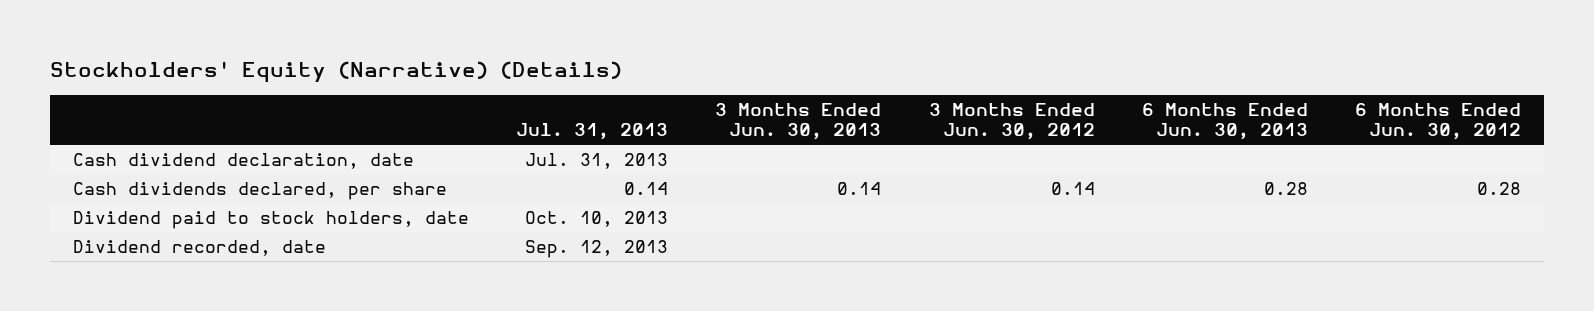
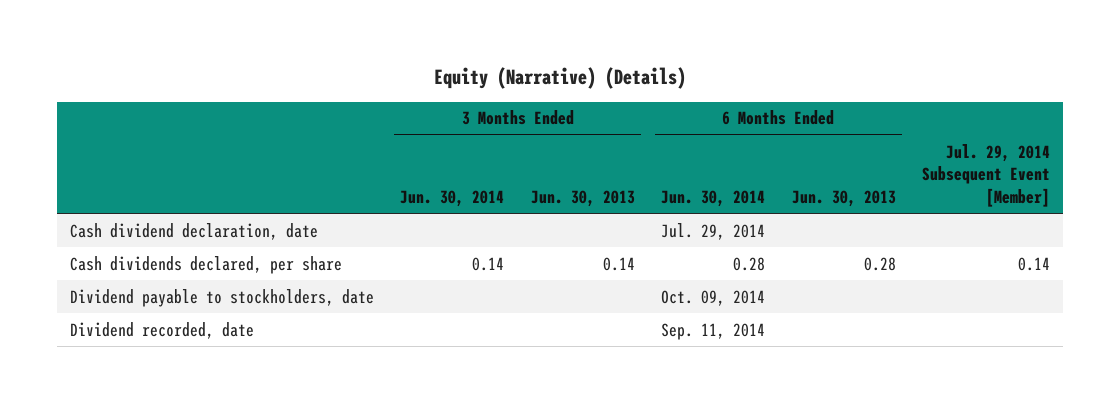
[49,60,622,83] Stockholders' Equity (Narrative) (Details) -> [433,67,686,90] Equity (Narrative) (Details)
[516,123,669,141] Jul. 31, 2013 -> none
[928,102,1095,141] 3 Months Ended Jun. 30, 2012 -> none
[1354,102,1521,141] 6 Months Ended Jun. 30, 2012 -> none
none -> [400,189,505,207] Jun. 30, 2014
none -> [661,189,766,207] Jun. 30, 2014
none -> [921,143,1050,207] Jul. 29, 2014 Subsequent Event [Member]
[73,211,470,230] Dividend paid to stock holders, date -> [69,288,374,307] Dividend payable to stockholders, date

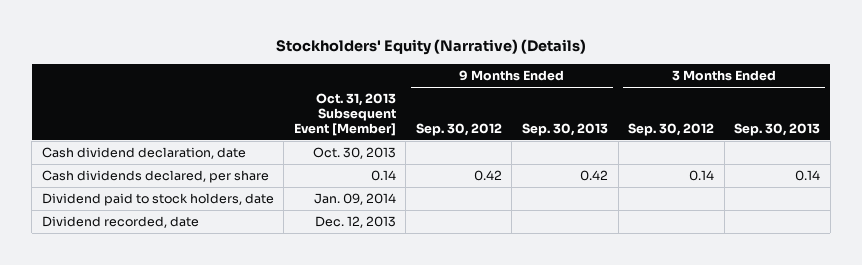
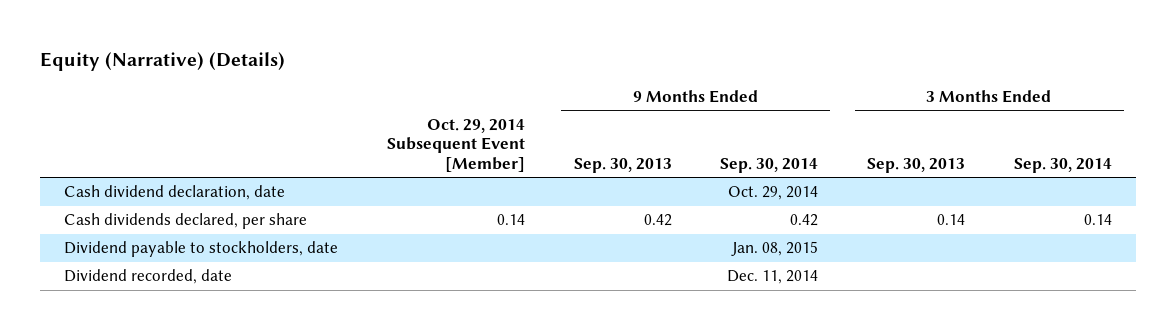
[275,39,586,56] Stockholders' Equity (Narrative) (Details) -> [39,51,285,71] Equity (Narrative) (Details)
[293,93,396,136] Oct. 31, 2013 Subsequent Event [Member] -> none
[415,122,502,136] Sep. 30, 2012 -> none
[628,122,715,136] Sep. 30, 2012 -> none
none -> [386,118,525,172] Oct. 29, 2014 Subsequent Event [Member]
none -> [720,157,819,173] Sep. 30, 2014
none -> [1013,157,1112,173] Sep. 30, 2014
[41,193,274,207] Dividend paid to stock holders, date -> [64,241,339,258] Dividend payable to stockholders, date

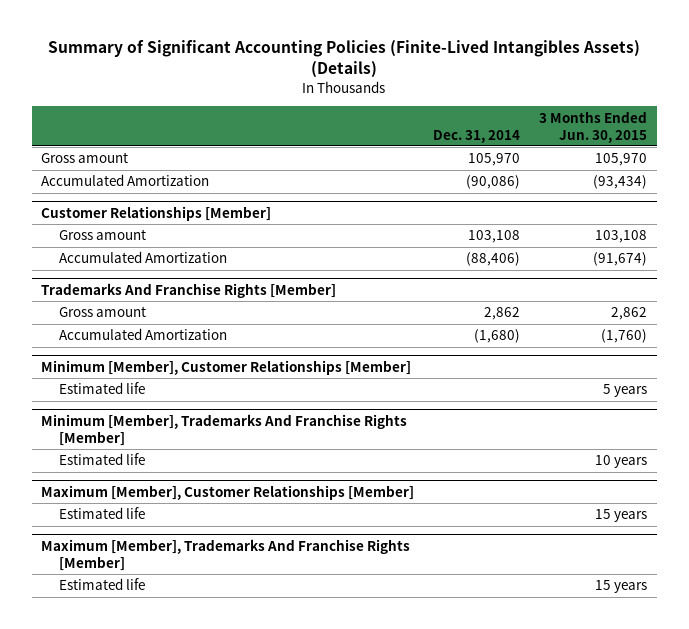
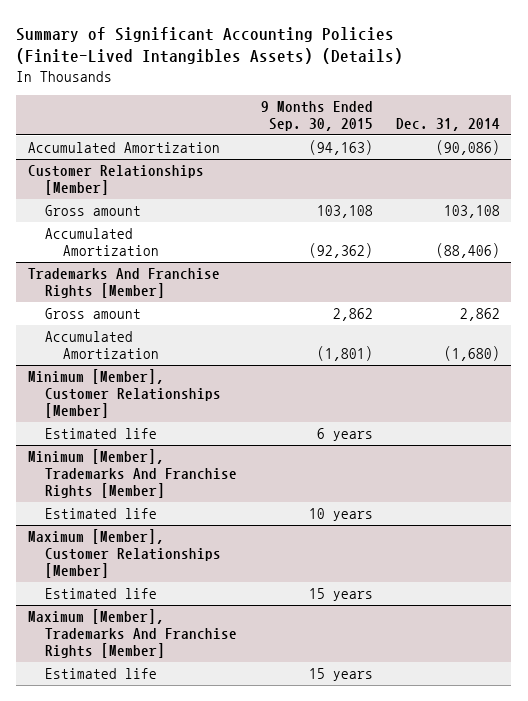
[539,110,648,143] 3 Months Ended Jun. 30, 2015 -> none
none -> [260,101,373,132] 9 Months Ended Sep. 30, 2015
[41,152,129,164] Gross amount -> none

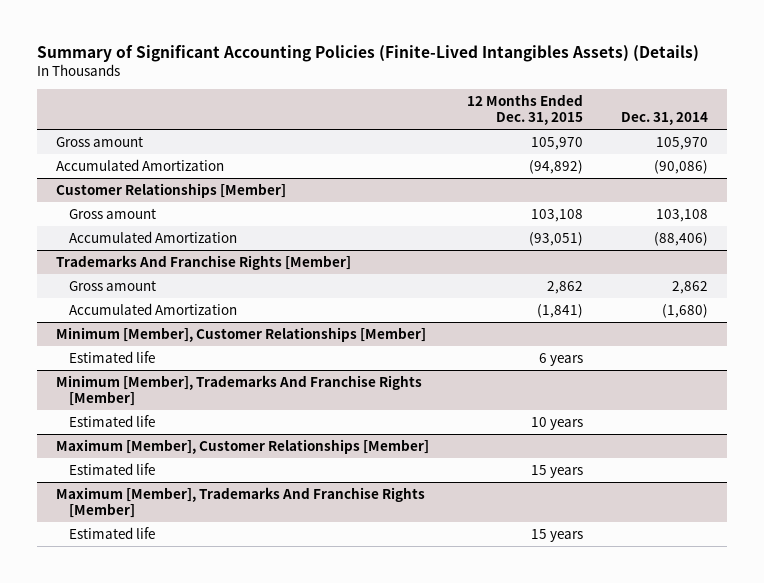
[260,101,373,132] 9 Months Ended Sep. 30, 2015 -> none
none -> [466,94,583,126] 12 Months Ended Dec. 31, 2015
none -> [55,135,143,147] Gross amount

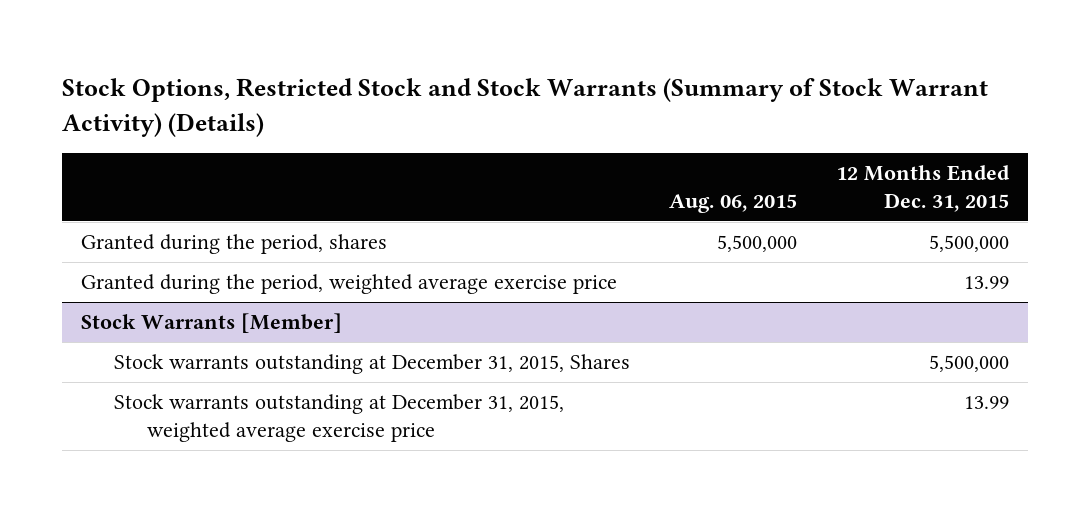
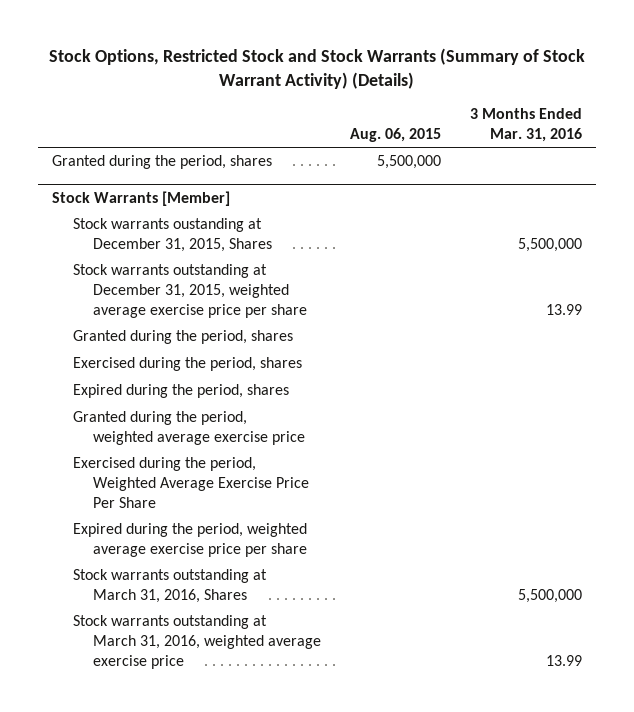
[835,165,1010,212] 12 Months Ended Dec. 31, 2015 -> none
none -> [469,108,582,143] 3 Months Ended Mar. 31, 2016
[81,274,618,295] Granted during the period, weighted average exercise price -> none
[114,354,631,375] Stock warrants outstanding at December 31, 2015, Shares -> [72,218,273,253] Stock warrants oustanding at December 31, 2015, Shares
[114,394,565,442] Stock warrants outstanding at December 31, 2015, weighted average exercise price -> [72,264,308,318] Stock warrants outstanding at December 31, 2015, weighted average exercise price per share
none -> [72,330,293,345] Granted during the period, shares
none -> [72,357,302,372] Exercised during the period, shares
none -> [72,384,289,399] Expired during the period, shares
none -> [72,411,306,446] Granted during the period, weighted average exercise price
none -> [72,457,310,508] Exercised during the period, Weighted Average Exercise Price Per Share
none -> [72,523,308,558] Expired during the period, weighted average exercise price per share
none -> [72,569,267,604] Stock warrants outstanding at March 31, 2016, Shares
none -> [72,615,322,669] Stock warrants outstanding at March 31, 2016, weighted average exercise price

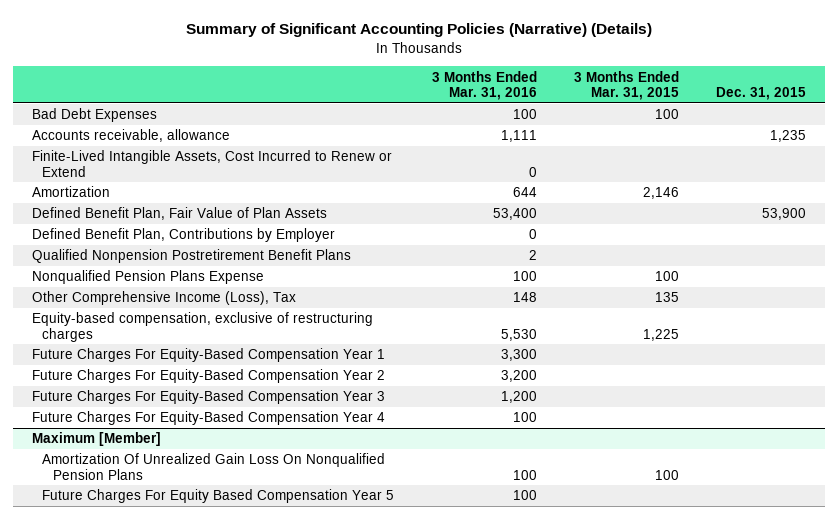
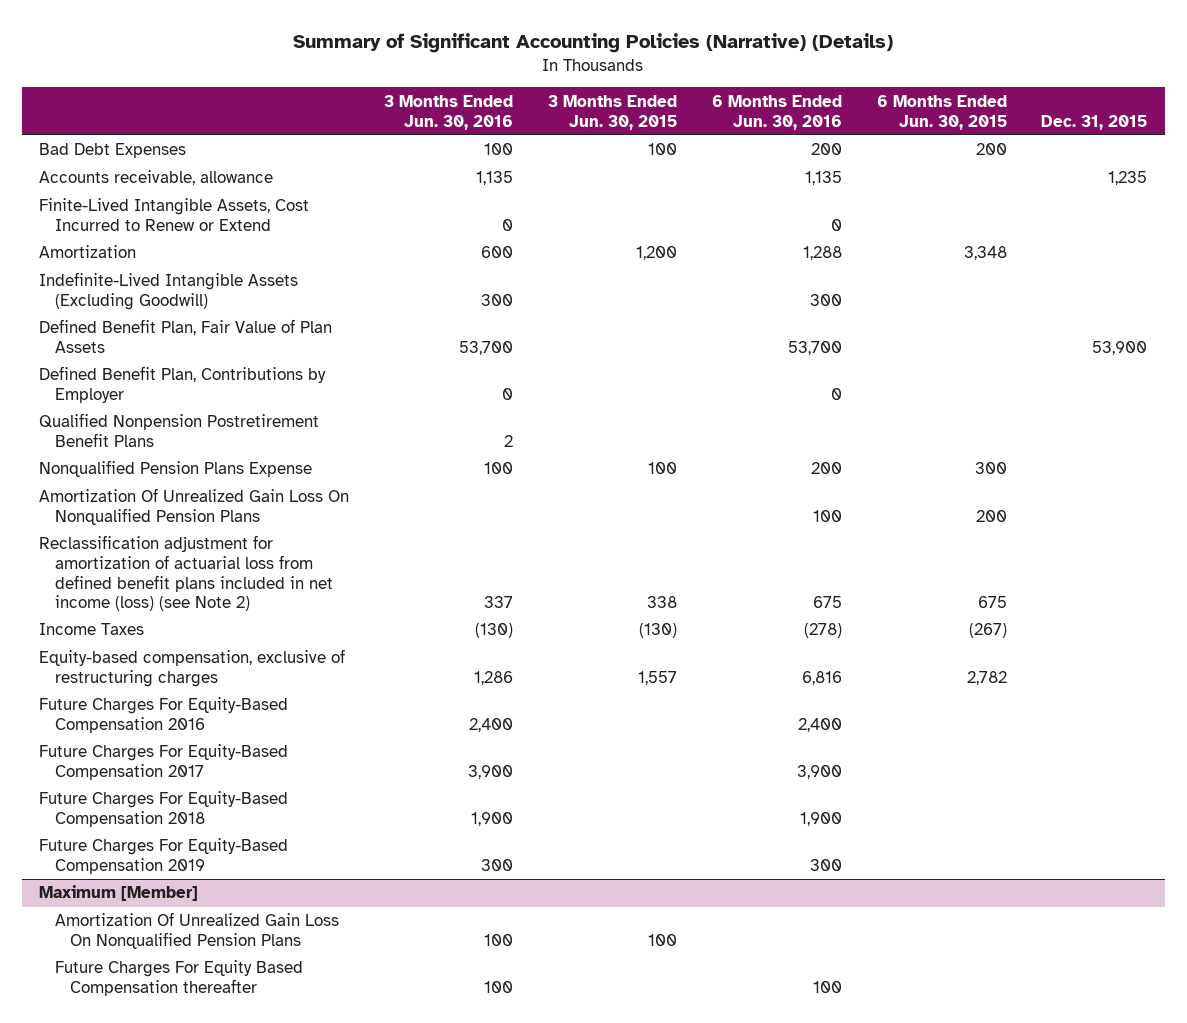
[431,70,537,101] 3 Months Ended Mar. 31, 2016 -> none
[574,70,680,101] 3 Months Ended Mar. 31, 2015 -> none
none -> [384,94,514,130] 3 Months Ended Jun. 30, 2016
none -> [548,94,678,130] 3 Months Ended Jun. 30, 2015
none -> [711,94,842,130] 6 Months Ended Jun. 30, 2016
none -> [876,94,1007,130] 6 Months Ended Jun. 30, 2015
none -> [39,272,299,311] Indefinite-Lived Intangible Assets (Excluding Goodwill)
none -> [39,488,350,526] Amortization Of Unrealized Gain Loss On Nonqualified Pension Plans
none -> [39,535,333,612] Reclassification adjustment for amortization of actuarial loss from defined benefit plans included in net income (loss) (see Note 2)
[31,291,296,306] Other Comprehensive Income (Loss), Tax -> [39,623,145,636] Income Taxes
[31,348,385,363] Future Charges For Equity-Based Compensation Year 1 -> [39,697,289,734] Future Charges For Equity-Based Compensation 2016
[31,369,385,384] Future Charges For Equity-Based Compensation Year 2 -> [39,744,289,781] Future Charges For Equity-Based Compensation 2017
[31,390,385,405] Future Charges For Equity-Based Compensation Year 3 -> [39,791,289,828] Future Charges For Equity-Based Compensation 2018
[31,411,385,426] Future Charges For Equity-Based Compensation Year 4 -> [39,838,289,875] Future Charges For Equity-Based Compensation 2019
[42,489,395,504] Future Charges For Equity Based Compensation Year 5 -> [54,960,303,997] Future Charges For Equity Based Compensation thereafter

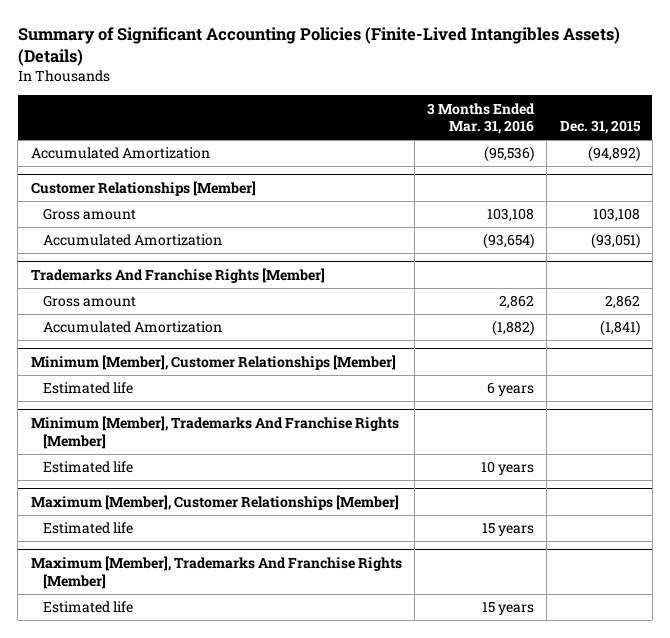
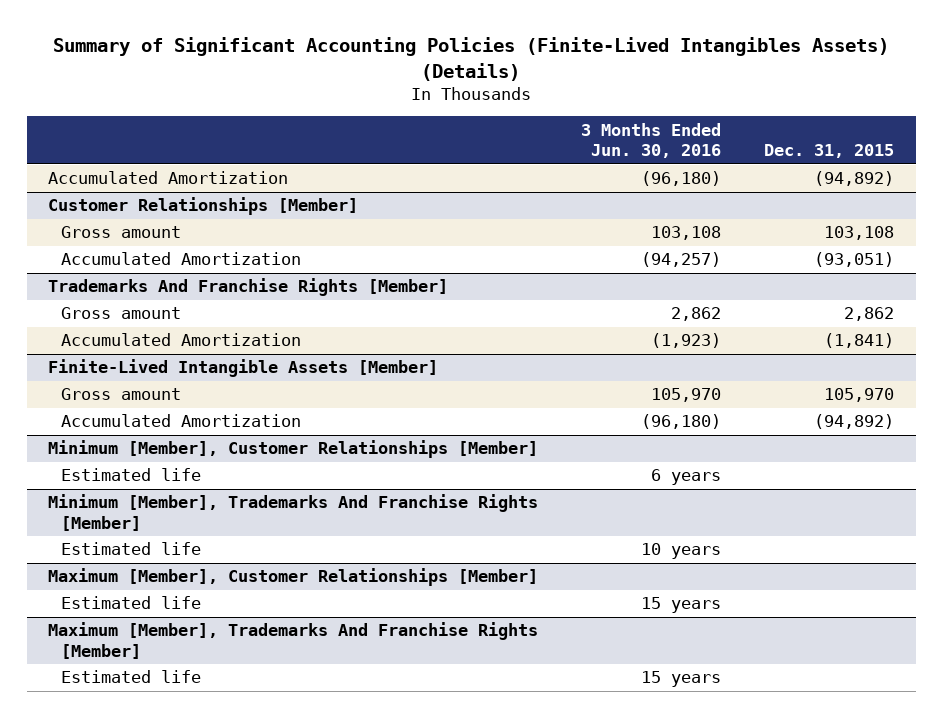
[427,102,536,135] 3 Months Ended Mar. 31, 2016 -> none
none -> [581,122,722,159] 3 Months Ended Jun. 30, 2016
none -> [48,359,439,378] Finite-Lived Intangible Assets [Member]
none -> [61,388,182,401] Gross amount
none -> [61,414,302,428] Accumulated Amortization

